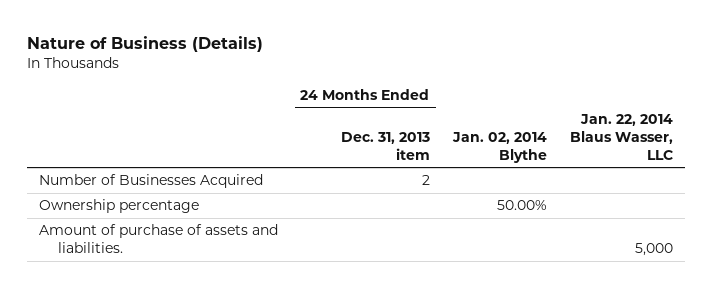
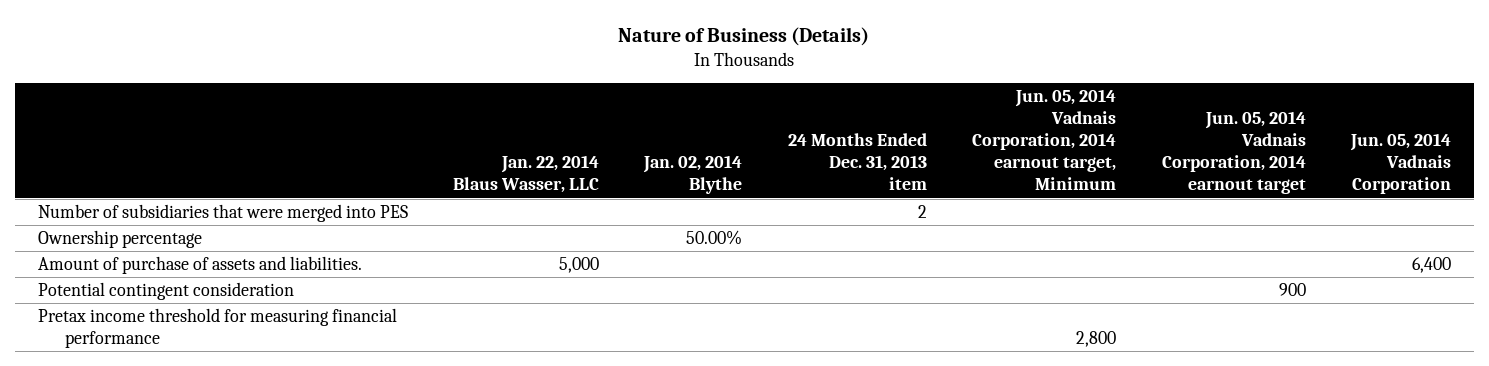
none -> [972,89,1117,191] Jun. 05, 2014 Vadnais Corporation, 2014 earnout target, Minimum
none -> [1161,111,1306,195] Jun. 05, 2014 Vadnais Corporation, 2014 earnout target
none -> [1350,133,1452,195] Jun. 05, 2014 Vadnais Corporation
[38,174,263,189] Number of Businesses Acquired -> [37,204,408,223] Number of subsidiaries that were merged into PES
none -> [37,282,294,301] Potential contingent consideration
none -> [37,308,397,349] Pretax income threshold for measuring financial performance

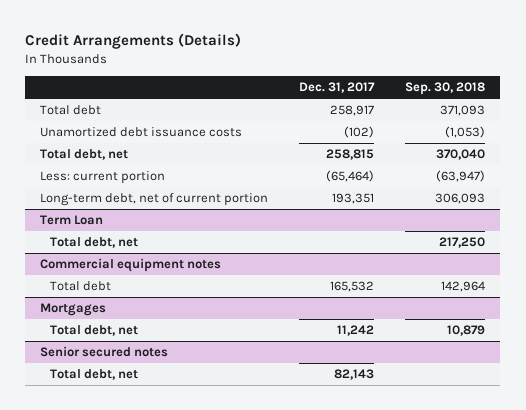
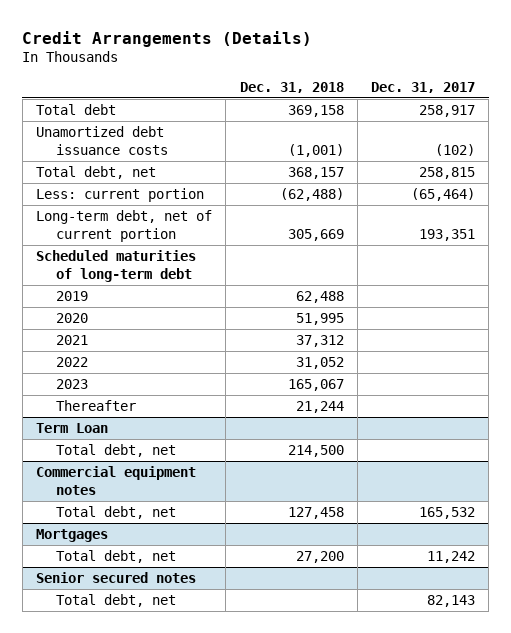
[405,82,486,96] Sep. 30, 2018 -> none
none -> [239,81,344,93] Dec. 31, 2018
none -> [36,250,197,282] Scheduled maturities of long-term debt
none -> [56,291,89,302] 2019
none -> [56,313,89,324] 2020
none -> [56,335,89,346] 2021
none -> [56,357,89,368] 2022
none -> [56,379,89,390] 2023
none -> [56,400,137,412] Thereafter
[50,280,112,291] Total debt -> [56,506,177,520] Total debt, net

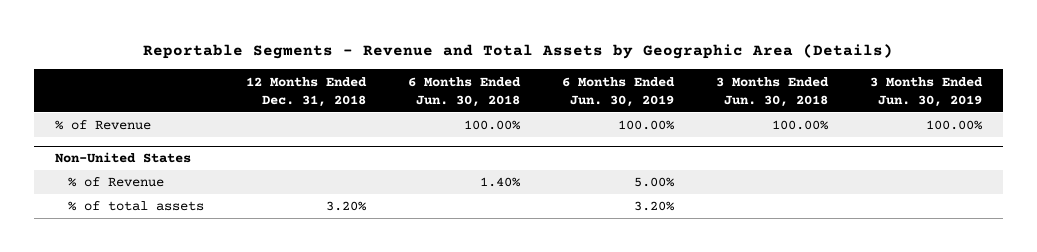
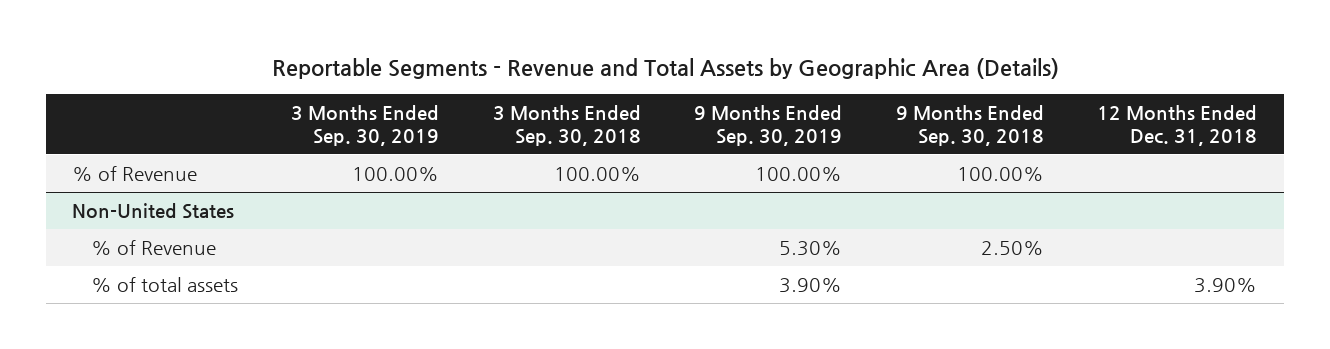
[408,76,522,107] 6 Months Ended Jun. 30, 2018 -> none
[562,76,676,107] 6 Months Ended Jun. 30, 2019 -> none
[716,76,830,107] 3 Months Ended Jun. 30, 2018 -> none
[870,76,984,107] 3 Months Ended Jun. 30, 2019 -> none
none -> [291,105,440,146] 3 Months Ended Sep. 30, 2019
none -> [492,105,641,146] 3 Months Ended Sep. 30, 2018
none -> [694,105,843,146] 9 Months Ended Sep. 30, 2019
none -> [895,105,1044,146] 9 Months Ended Sep. 30, 2018
[325,201,367,212] 3.20% -> [1194,277,1258,293] 3.90%

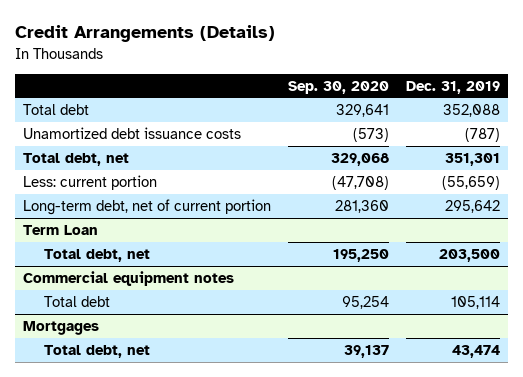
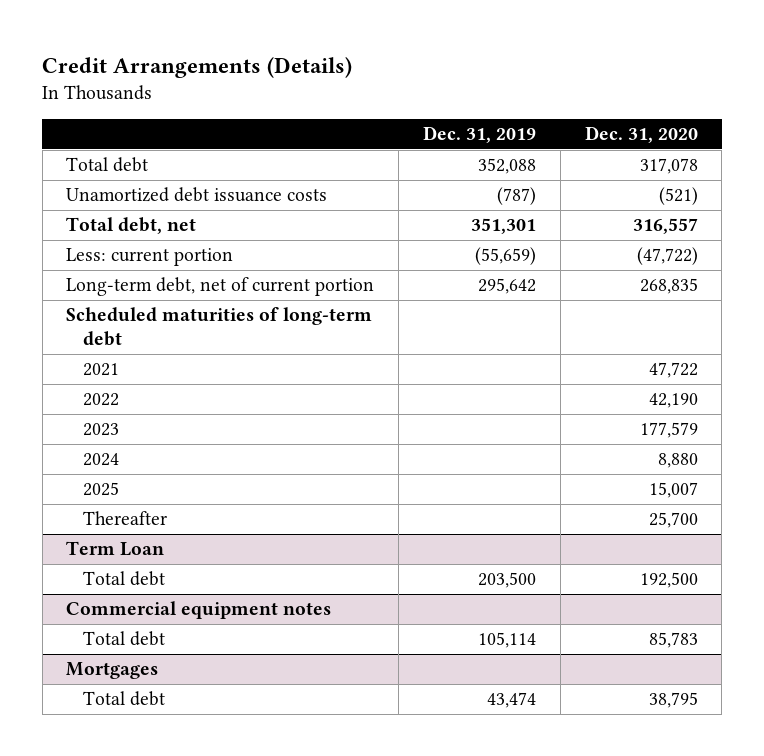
[287,80,389,94] Sep. 30, 2020 -> none
none -> [584,126,698,144] Dec. 31, 2020
none -> [66,307,373,347] Scheduled maturities of long-term debt
none -> [83,363,120,377] 2021
none -> [83,393,120,407] 2022
none -> [83,423,120,437] 2023
none -> [83,453,120,467] 2024
none -> [83,482,120,497] 2025
none -> [83,511,168,526] Thereafter
[44,249,151,263] Total debt, net -> [83,571,166,587] Total debt
[44,345,151,359] Total debt, net -> [83,691,166,707] Total debt

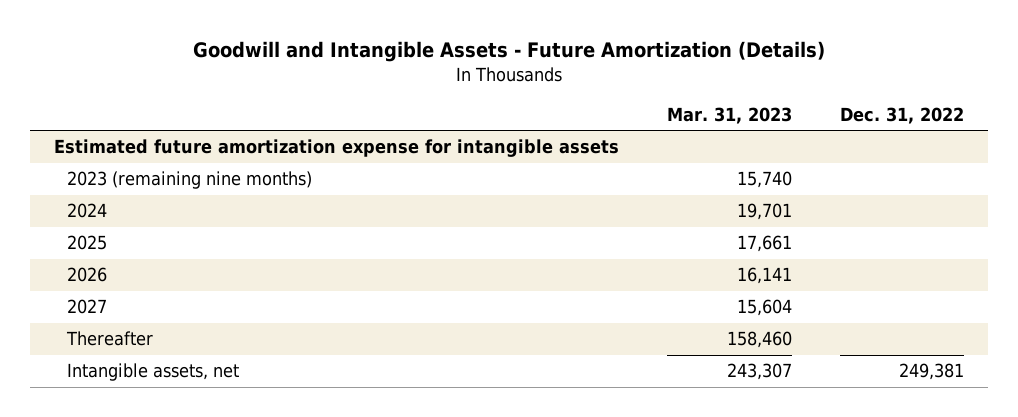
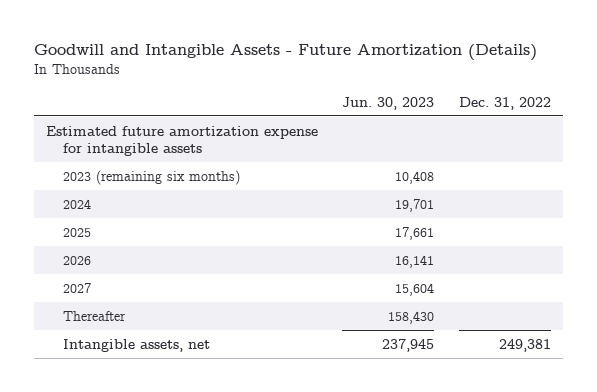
[667,106,793,124] Mar. 31, 2023 -> none
none -> [342,96,435,110] Jun. 30, 2023
[66,171,312,190] 2023 (remaining nine months) -> [63,169,241,185] 2023 (remaining six months)

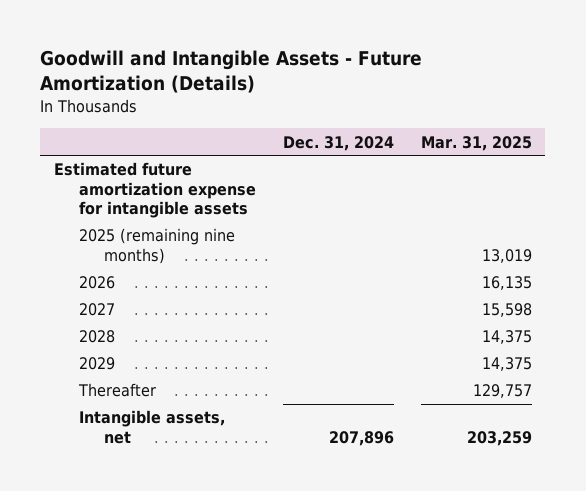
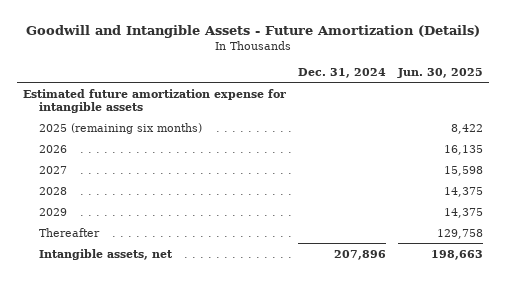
[420,135,532,151] Mar. 31, 2025 -> none
none -> [396,67,483,78] Jun. 30, 2025
[78,228,235,264] 2025 (remaining nine months) -> [39,122,203,134] 2025 (remaining six months)

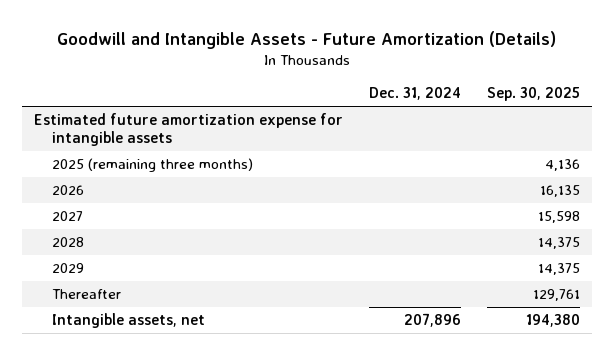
[396,67,483,78] Jun. 30, 2025 -> none
none -> [486,87,580,102] Sep. 30, 2025
[39,122,203,134] 2025 (remaining six months) -> [51,158,253,173] 2025 (remaining three months)

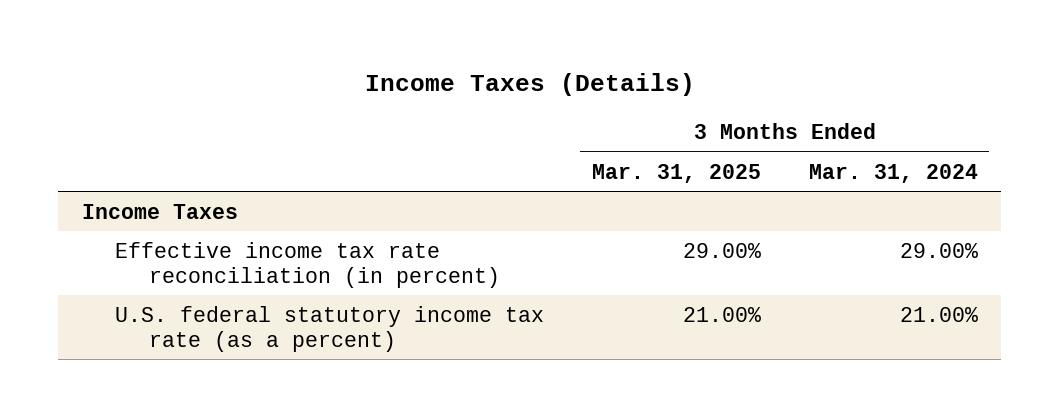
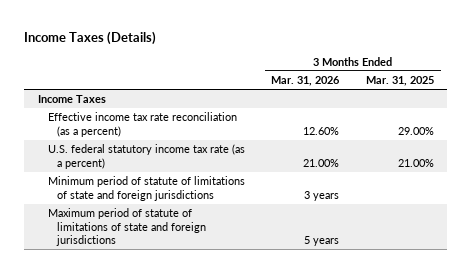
[808,163,978,183] Mar. 31, 2024 -> none
none -> [271,76,341,87] Mar. 31, 2026
[115,241,500,288] Effective income tax rate reconciliation (in percent) -> [47,112,237,137] Effective income tax rate reconciliation (as a percent)
none -> [47,176,245,201] Minimum period of statute of limitations of state and foreign jurisdictions
none -> [47,208,207,247] Maximum period of statute of limitations of state and foreign jurisdictions

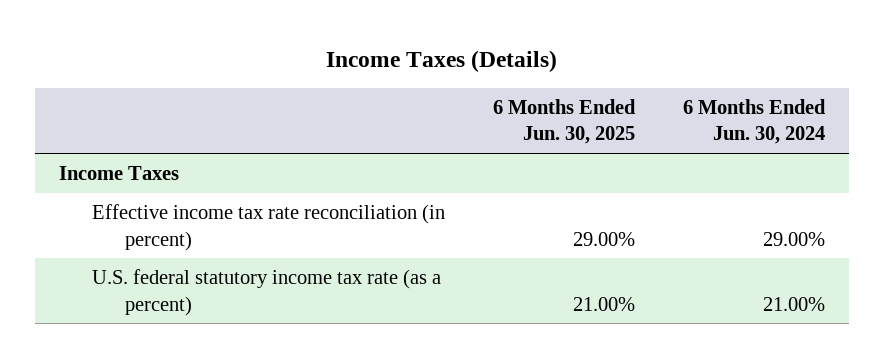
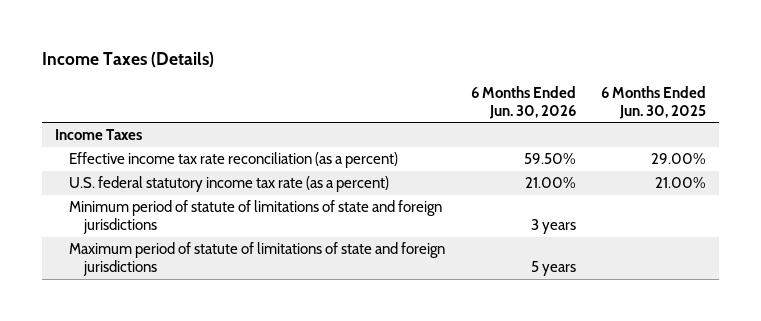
[682,98,826,145] 6 Months Ended Jun. 30, 2024 -> none
none -> [470,85,576,119] 6 Months Ended Jun. 30, 2026
[91,204,445,251] Effective income tax rate reconciliation (in percent) -> [69,152,399,169] Effective income tax rate reconciliation (as a percent)
none -> [69,200,443,235] Minimum period of statute of limitations of state and foreign jurisdictions
none -> [69,242,446,277] Maximum period of statute of limitations of state and foreign jurisdictions

